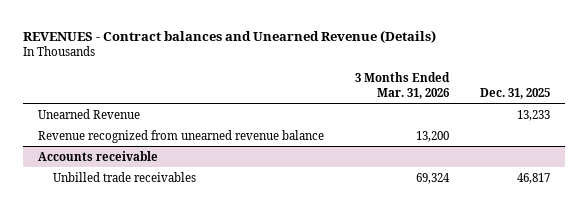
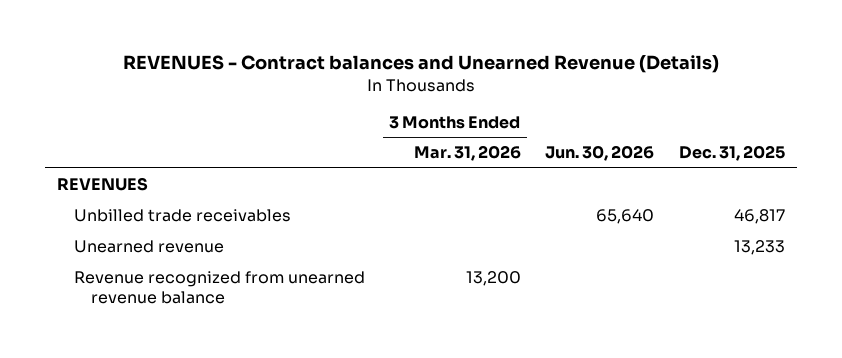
none -> [545,145,655,162] Jun. 30, 2026
none -> [57,177,149,192] REVENUES
none -> [74,209,292,223] Unbilled trade receivables
[38,108,141,119] Unearned Revenue -> [74,240,225,254] Unearned revenue
[38,150,159,161] Accounts receivable -> none
[52,171,196,182] Unbilled trade receivables -> none

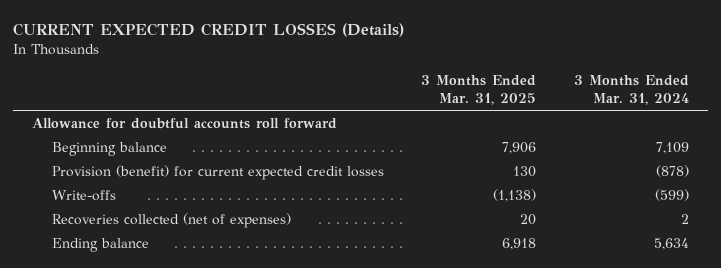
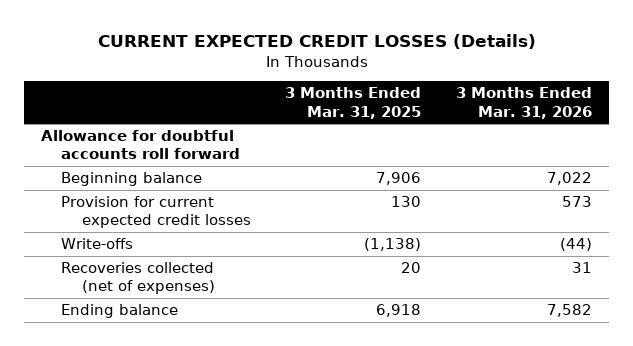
[573,75,689,106] 3 Months Ended Mar. 31, 2024 -> none
none -> [455,87,592,119] 3 Months Ended Mar. 31, 2026
[51,164,384,180] Provision (benefit) for current expected credit losses -> [61,196,251,229] Provision for current expected credit losses

